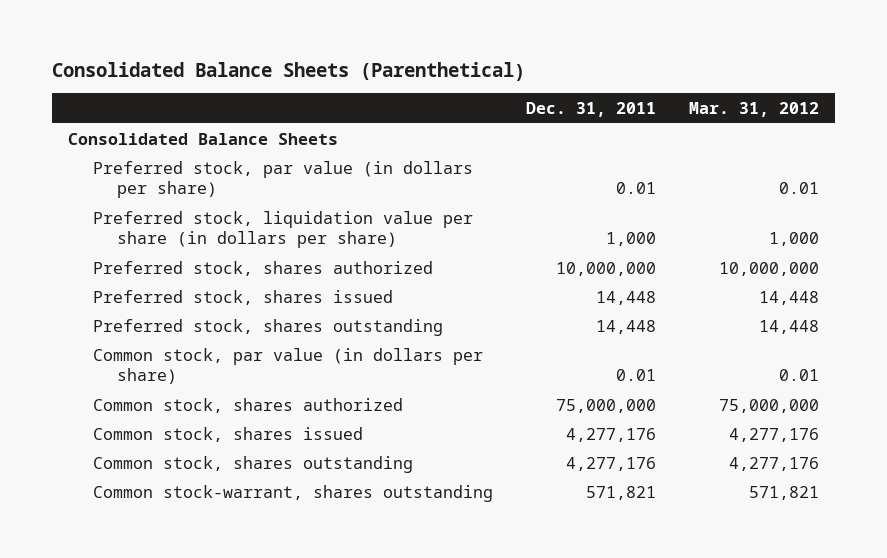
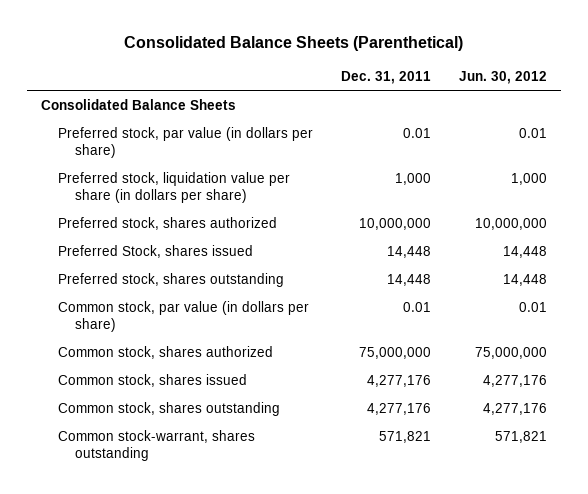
[688,102,819,118] Mar. 31, 2012 -> none
none -> [458,70,547,84] Jun. 30, 2012
[92,289,393,305] Preferred stock, shares issued -> [57,244,253,258] Preferred Stock, shares issued

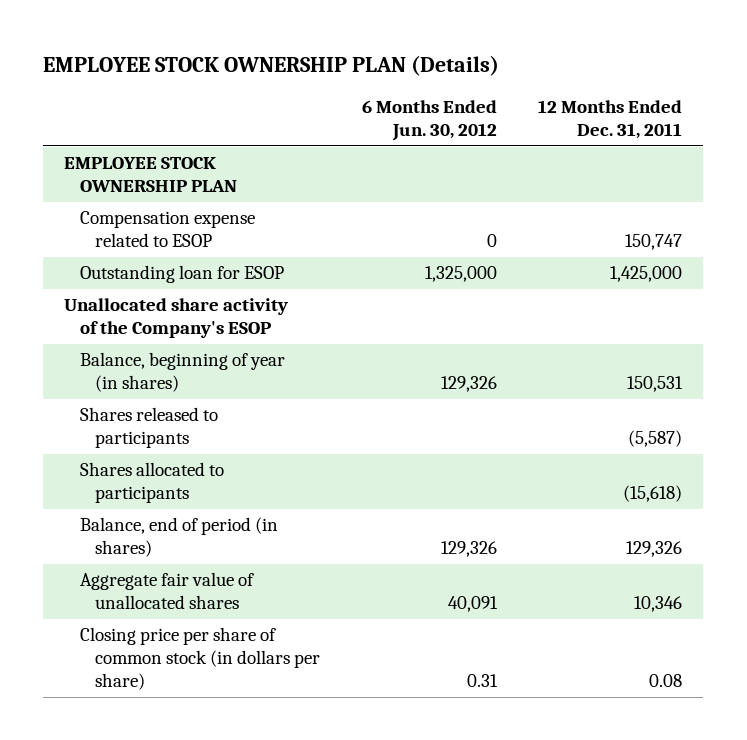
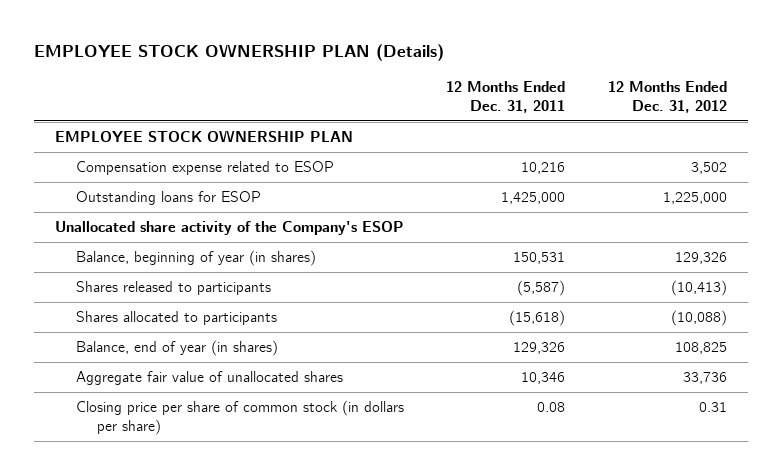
[361,100,497,141] 6 Months Ended Jun. 30, 2012 -> none
none -> [607,80,727,113] 12 Months Ended Dec. 31, 2012
[625,234,683,251] 150,747 -> [521,162,566,175] 10,216
[79,265,284,284] Outstanding loan for ESOP -> [75,191,261,206] Outstanding loans for ESOP
[79,517,278,558] Balance, end of period (in shares) -> [75,340,278,357] Balance, end of year (in shares)

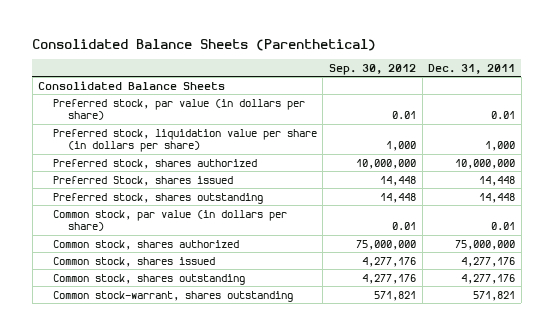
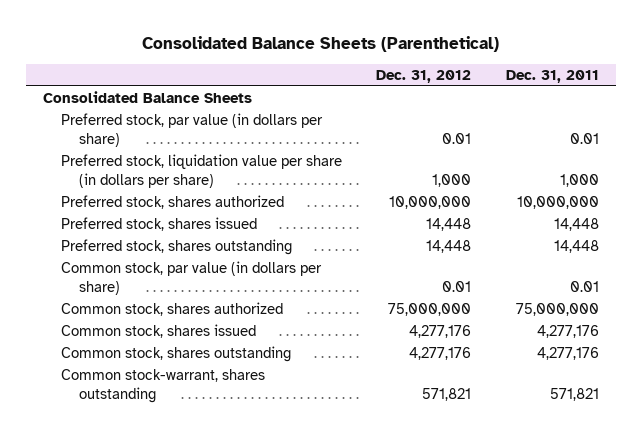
[329,63,417,75] Sep. 30, 2012 -> none
none -> [376,69,472,83] Dec. 31, 2012
[52,175,233,186] Preferred Stock, shares issued -> [60,217,257,232] Preferred stock, shares issued

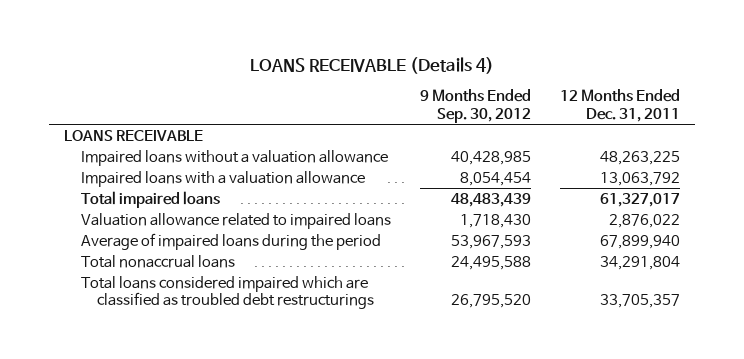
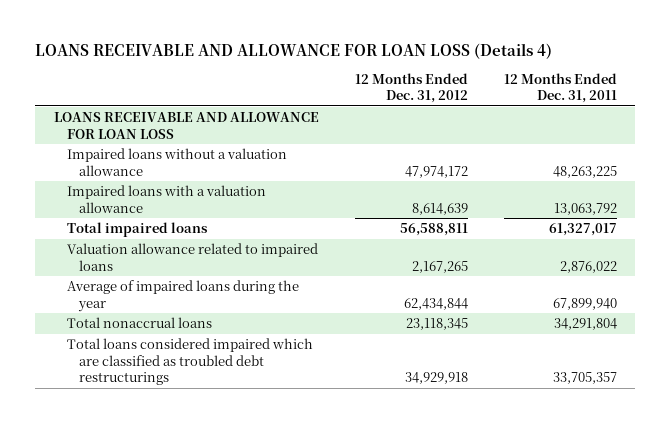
[250,57,495,75] LOANS RECEIVABLE (Details 4) -> [35,42,553,59] LOANS RECEIVABLE AND ALLOWANCE FOR LOAN LOSS (Details 4)
[419,89,531,123] 9 Months Ended Sep. 30, 2012 -> none
none -> [354,72,468,104] 12 Months Ended Dec. 31, 2012
[63,129,203,141] LOANS RECEIVABLE -> [53,112,319,139] LOANS RECEIVABLE AND ALLOWANCE FOR LOAN LOSS
[80,232,381,250] Average of impaired loans during the period -> [66,280,299,312] Average of impaired loans during the year

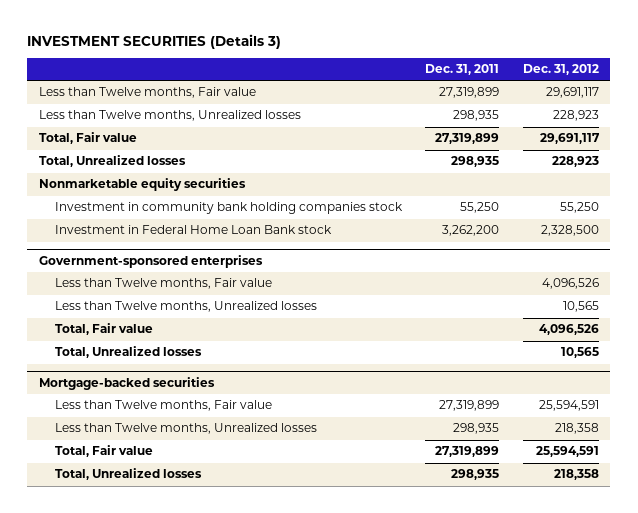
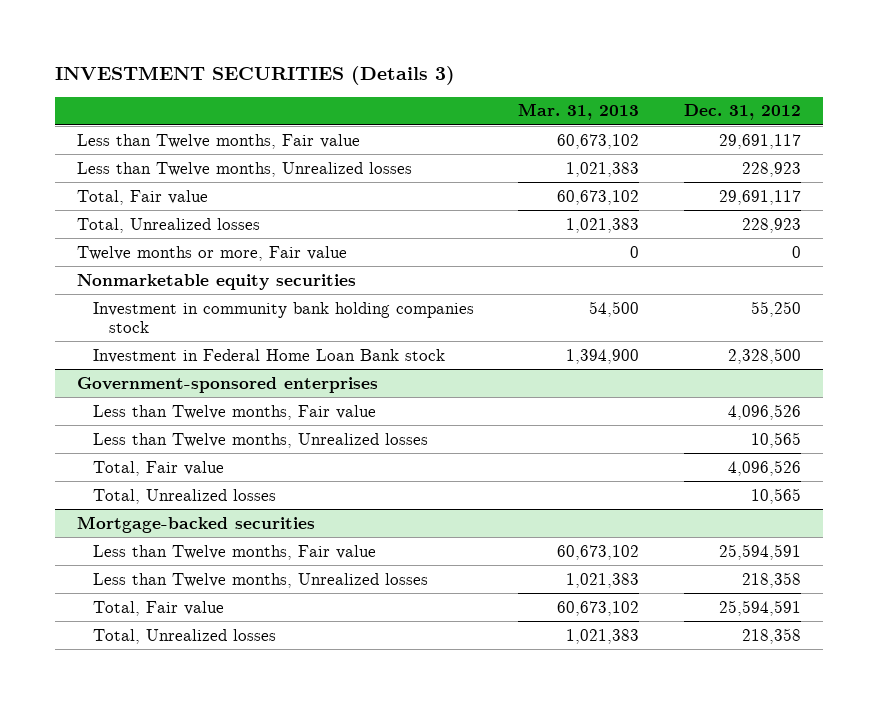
[425,64,500,76] Dec. 31, 2011 -> none
none -> [518,103,640,121] Mar. 31, 2013
none -> [77,245,348,261] Twelve months or more, Fair value

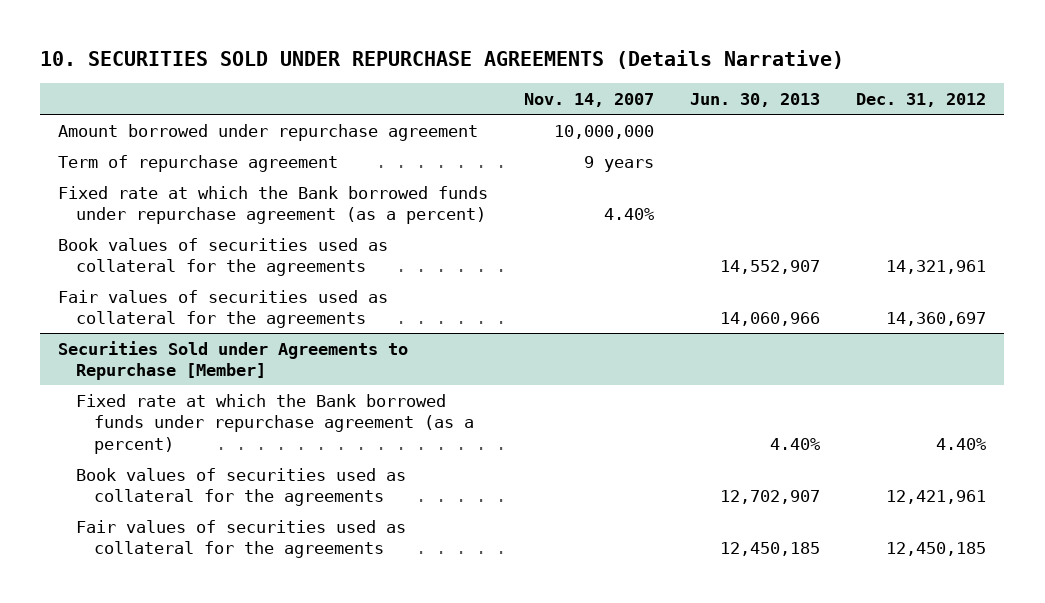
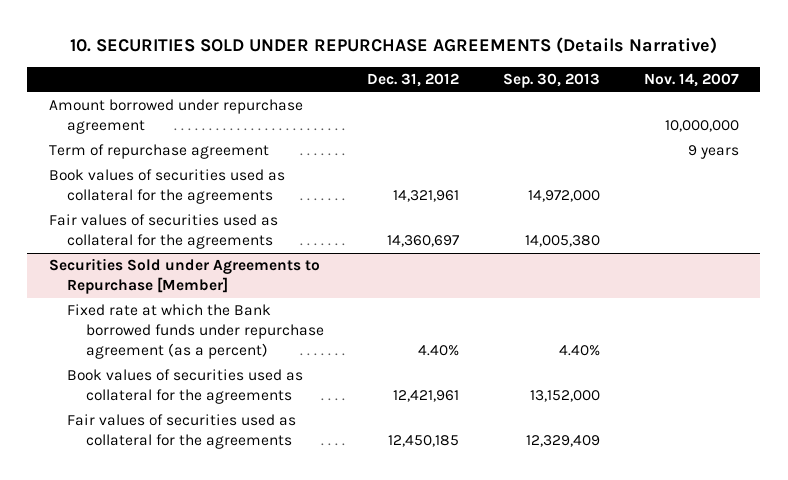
[690,92,821,107] Jun. 30, 2013 -> none
none -> [502,73,600,89] Sep. 30, 2013
[58,185,489,225] Fixed rate at which the Bank borrowed funds under repurchase agreement (as a percent) -> none

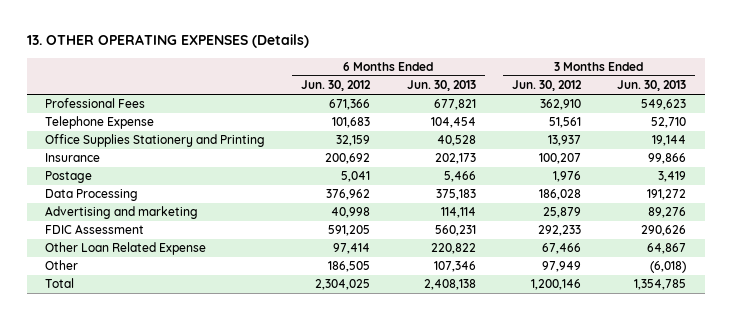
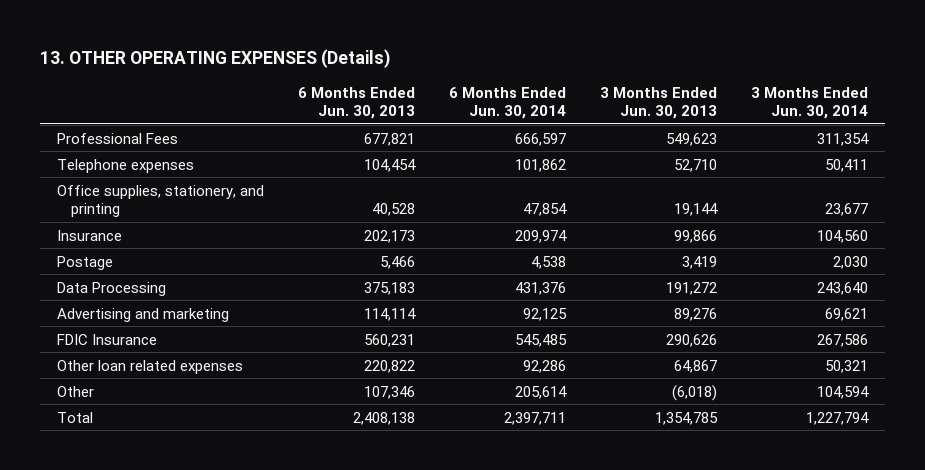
[301,80,372,92] Jun. 30, 2012 -> none
[511,80,582,92] Jun. 30, 2012 -> none
none -> [449,86,567,120] 6 Months Ended Jun. 30, 2014
none -> [750,86,868,120] 3 Months Ended Jun. 30, 2014
[44,116,154,130] Telephone Expense -> [57,158,195,173] Telephone expenses
[44,134,265,148] Office Supplies Stationery and Printing -> [57,184,265,218] Office supplies, stationery, and printing
[44,224,144,235] FDIC Assessment -> [57,333,158,345] FDIC Insurance
[44,242,206,256] Other Loan Related Expense -> [57,359,244,374] Other loan related expenses

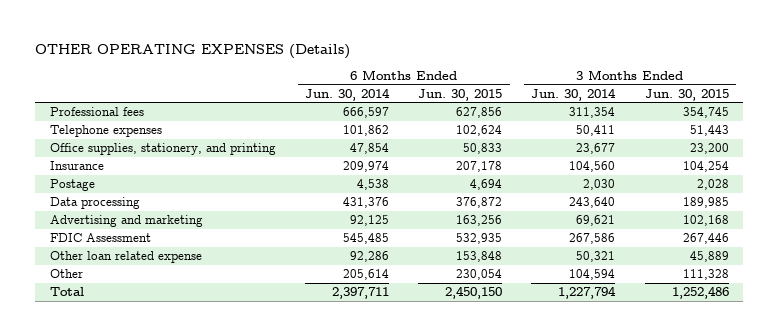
[40,48,392,68] 13. OTHER OPERATING EXPENSES (Details) -> [35,44,351,60] OTHER OPERATING EXPENSES (Details)
[298,86,416,120] 6 Months Ended Jun. 30, 2013 -> none
[599,86,717,120] 3 Months Ended Jun. 30, 2013 -> none
none -> [418,88,503,101] Jun. 30, 2015
none -> [644,88,729,101] Jun. 30, 2015
[57,132,179,144] Professional Fees -> [49,107,144,117] Professional fees
[57,281,167,296] Data Processing -> [49,197,140,210] Data processing
[57,333,158,345] FDIC Insurance -> [49,233,151,243] FDIC Assessment
[57,359,244,374] Other loan related expenses -> [49,251,202,264] Other loan related expense

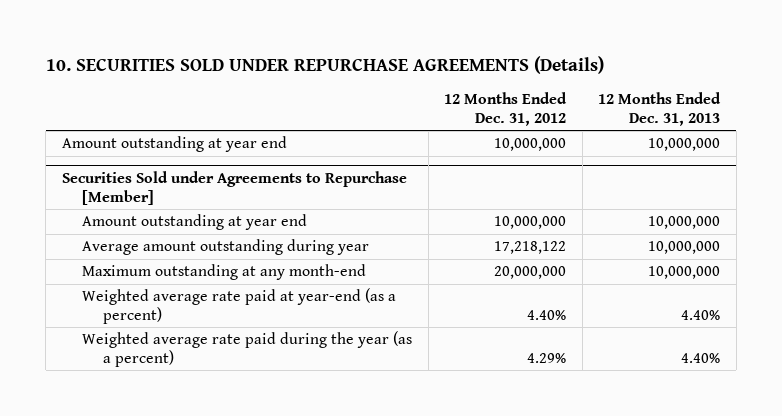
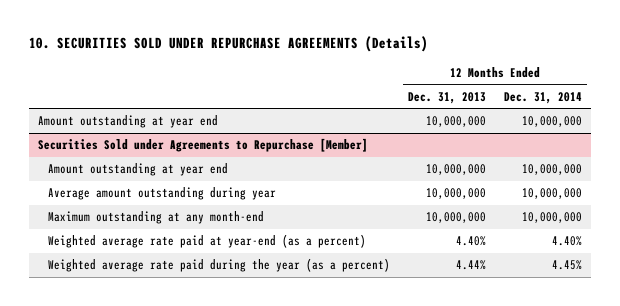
[444,92,568,126] 12 Months Ended Dec. 31, 2012 -> none
none -> [504,91,583,104] Dec. 31, 2014
[681,353,721,364] 4.40% -> [455,260,486,271] 4.44%

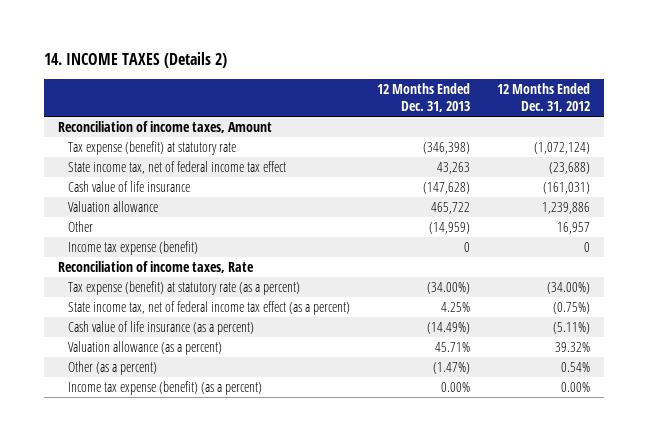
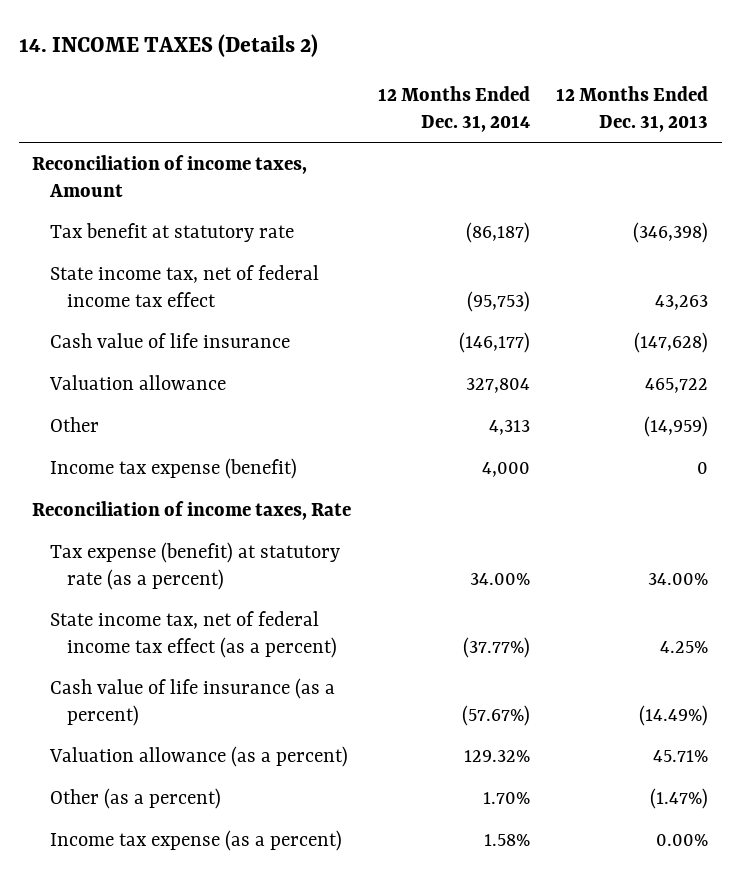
[497,82,591,112] 12 Months Ended Dec. 31, 2012 -> none
none -> [377,86,530,132] 12 Months Ended Dec. 31, 2014
[68,141,237,156] Tax expense (benefit) at statutory rate -> [49,223,294,243] Tax benefit at statutory rate
[427,282,471,295] (34.00%) -> [648,572,709,585] 34.00%
[68,381,263,396] Income tax expense (benefit) (as a percent) -> [49,830,342,852] Income tax expense (as a percent)

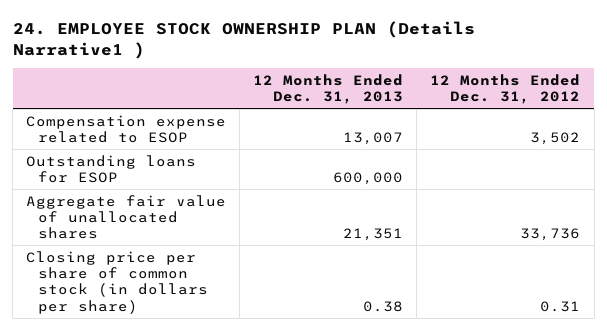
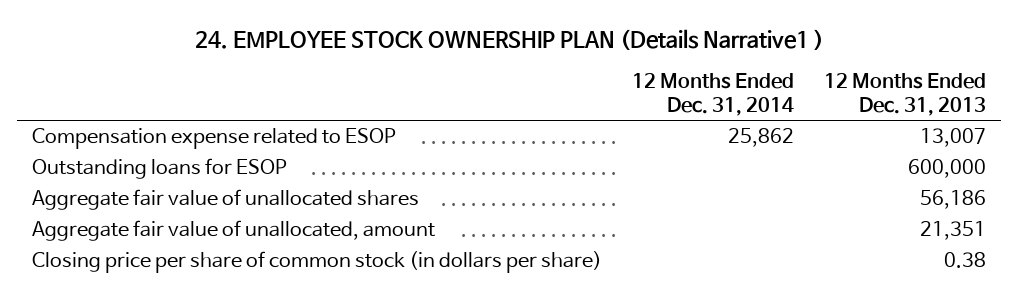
[430,73,581,104] 12 Months Ended Dec. 31, 2012 -> none
none -> [631,73,794,116] 12 Months Ended Dec. 31, 2014
[343,228,404,242] 21,351 -> [919,190,986,210] 56,186
none -> [31,220,435,242] Aggregate fair value of unallocated, amount

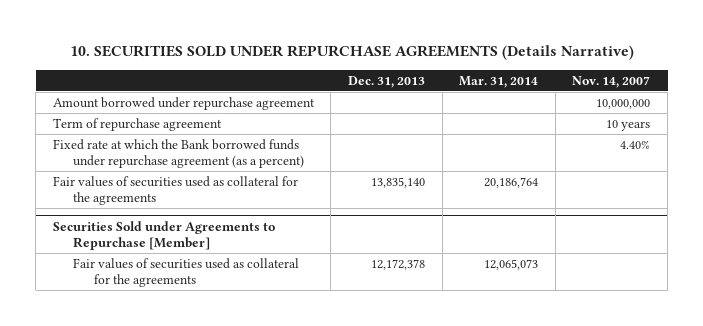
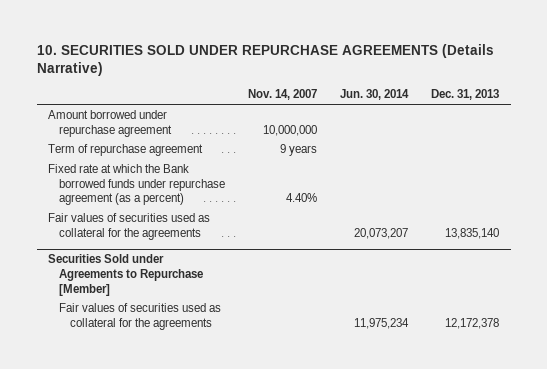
[459,75,539,88] Mar. 31, 2014 -> none
none -> [340,89,410,101] Jun. 30, 2014
[606,119,651,131] 10 years -> [279,143,317,156] 9 years

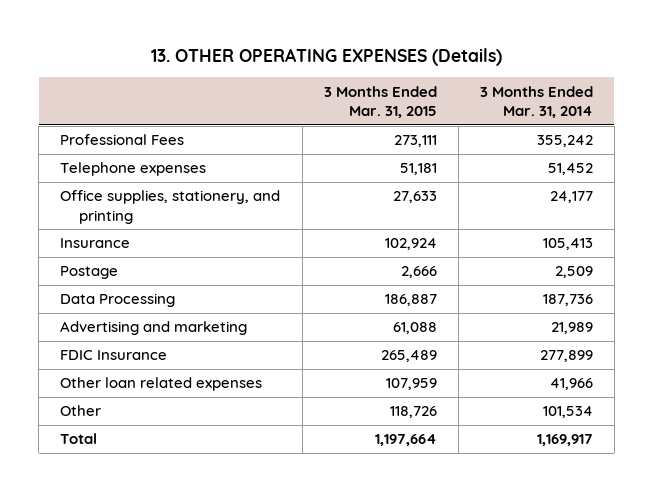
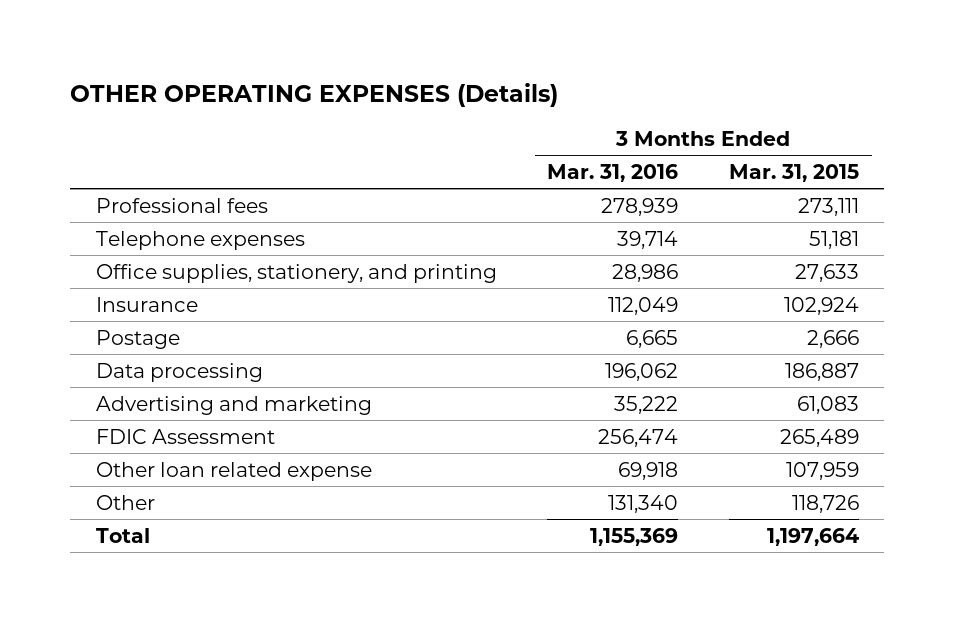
[150,48,502,67] 13. OTHER OPERATING EXPENSES (Details) -> [70,82,559,107] OTHER OPERATING EXPENSES (Details)
[479,85,593,119] 3 Months Ended Mar. 31, 2014 -> none
none -> [547,163,679,182] Mar. 31, 2016
[60,134,185,146] Professional Fees -> [95,197,268,213] Professional fees
[60,293,176,308] Data Processing -> [95,362,263,382] Data processing
[392,322,437,335] 61,088 -> [796,395,859,414] 61,083
[60,350,168,361] FDIC Insurance -> [95,428,275,444] FDIC Assessment
[60,377,263,392] Other loan related expenses -> [95,461,372,481] Other loan related expense

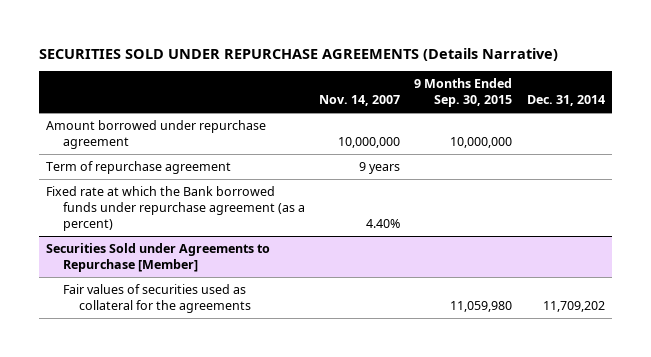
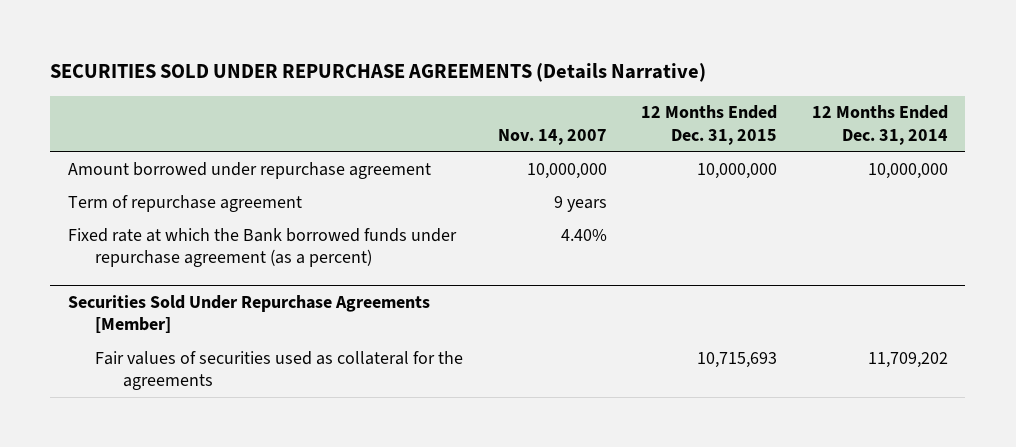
[414,78,513,108] 9 Months Ended Sep. 30, 2015 -> none
[526,95,605,107] Dec. 31, 2014 -> none
none -> [641,105,778,145] 12 Months Ended Dec. 31, 2015
none -> [811,105,948,145] 12 Months Ended Dec. 31, 2014
[46,243,271,272] Securities Sold under Agreements to Repurchase [Member] -> [67,294,430,334] Securities Sold Under Repurchase Agreements [Member]

